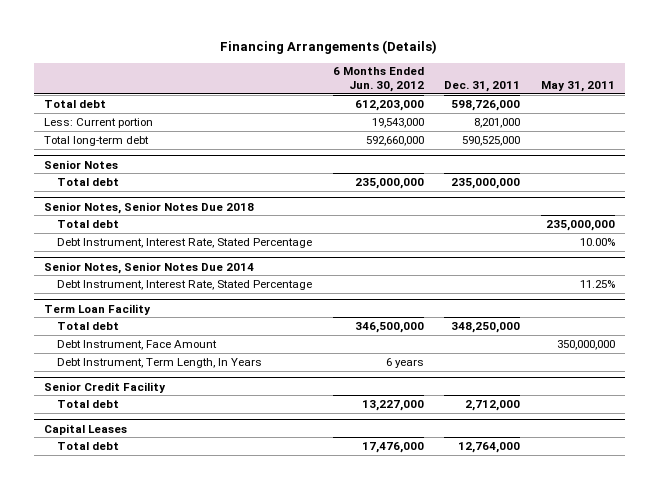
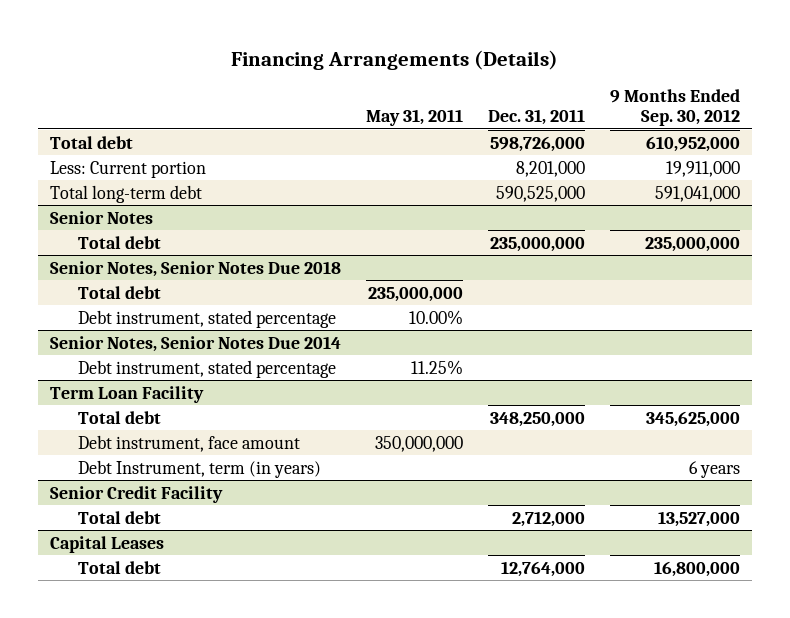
[332,67,424,92] 6 Months Ended Jun. 30, 2012 -> none
none -> [609,88,740,127] 9 Months Ended Sep. 30, 2012
[57,237,313,248] Debt Instrument, Interest Rate, Stated Percentage -> [78,309,337,328] Debt instrument, stated percentage
[57,279,313,290] Debt Instrument, Interest Rate, Stated Percentage -> [78,359,337,378] Debt instrument, stated percentage
[57,339,218,350] Debt Instrument, Face Amount -> [78,434,301,452] Debt instrument, face amount
[57,357,263,368] Debt Instrument, Term Length, In Years -> [78,459,322,478] Debt Instrument, term (in years)

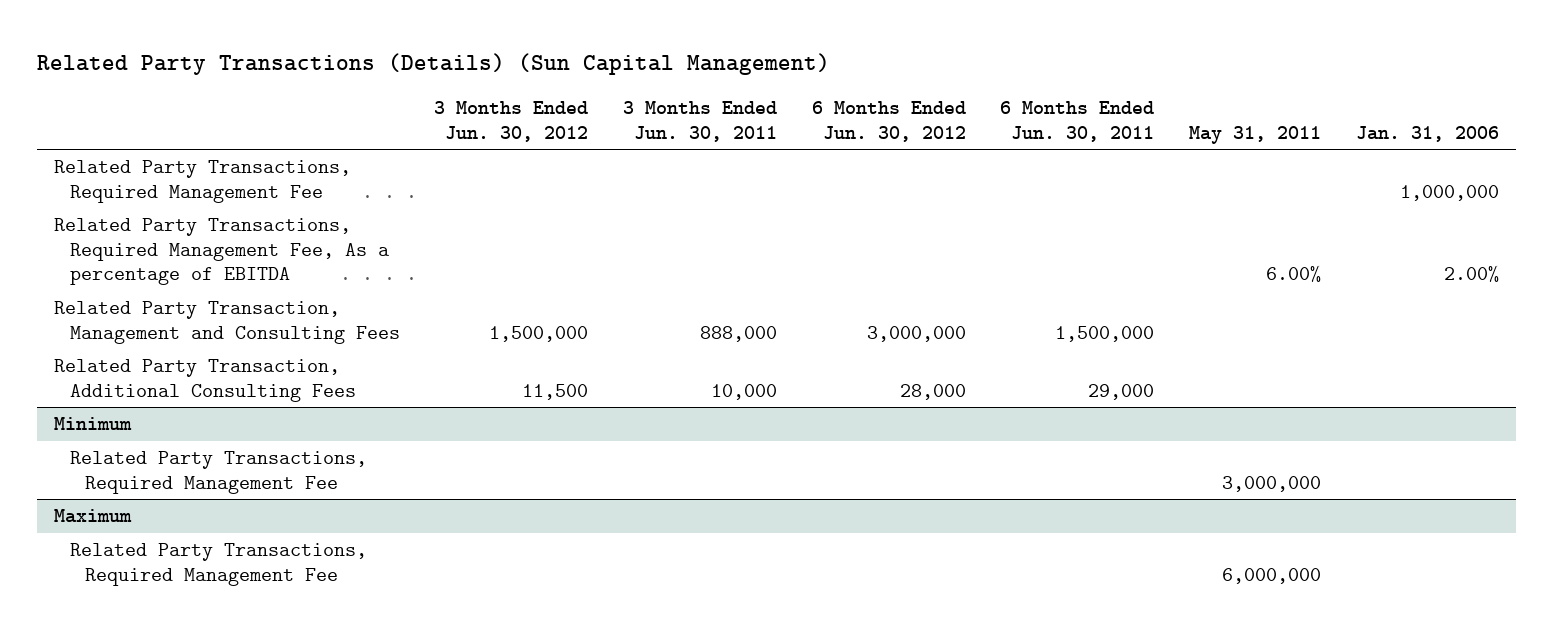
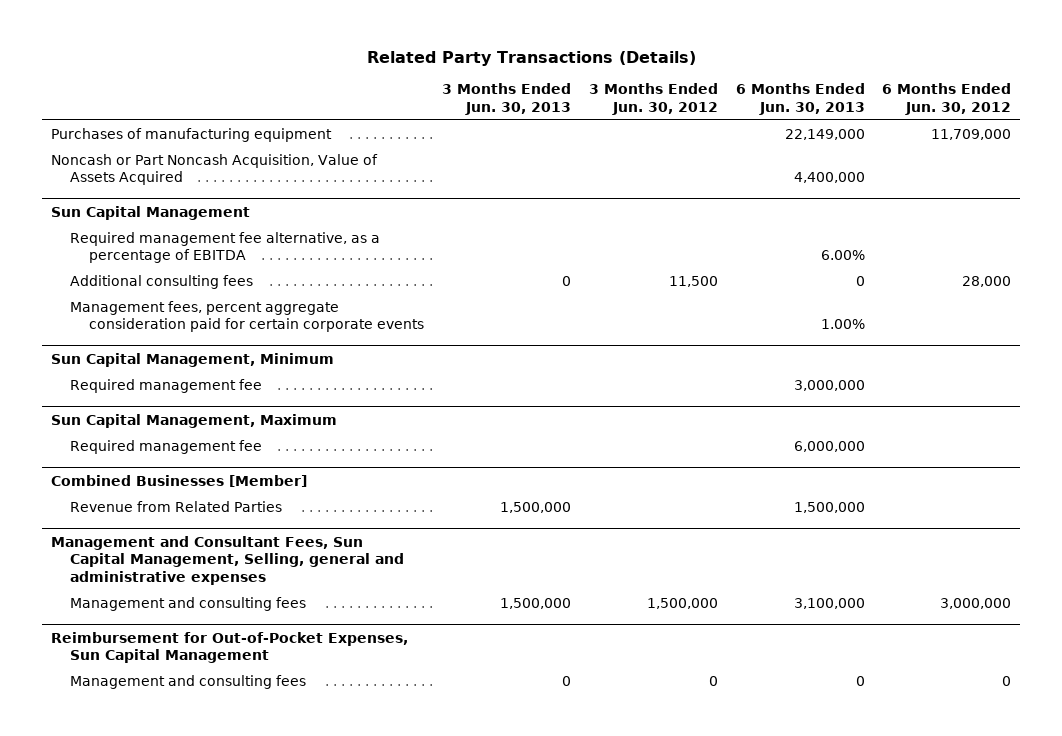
[36,52,830,75] Related Party Transactions (Details) (Sun Capital Management) -> [367,51,697,67] Related Party Transactions (Details)
[623,101,778,142] 3 Months Ended Jun. 30, 2011 -> none
[1000,101,1155,142] 6 Months Ended Jun. 30, 2011 -> none
[1189,125,1322,144] May 31, 2011 -> none
[1355,125,1499,142] Jan. 31, 2006 -> none
none -> [441,83,571,115] 3 Months Ended Jun. 30, 2013
none -> [735,83,865,115] 6 Months Ended Jun. 30, 2013
[54,160,352,203] Related Party Transactions, Required Management Fee -> none
[54,218,389,286] Related Party Transactions, Required Management Fee, As a percentage of EBITDA -> none
[54,301,400,344] Related Party Transaction, Management and Consulting Fees -> none
[54,359,356,402] Related Party Transaction, Additional Consulting Fees -> none
none -> [51,127,333,142] Purchases of manufacturing equipment
none -> [51,153,379,186] Noncash or Part Noncash Acquisition, Value of Assets Acquired
none -> [51,205,251,220] Sun Capital Management
none -> [70,231,381,264] Required management fee alternative, as a percentage of EBITDA
none -> [70,274,254,289] Additional consulting fees
none -> [70,300,425,333] Management fees, percent aggregate consideration paid for certain corporate events
[54,417,133,431] Minimum -> [51,352,335,367] Sun Capital Management, Minimum
[69,451,367,494] Related Party Transactions, Required Management Fee -> [70,378,263,393] Required management fee
[54,509,133,524] Maximum -> [51,413,338,428] Sun Capital Management, Maximum
[69,543,367,586] Related Party Transactions, Required Management Fee -> [70,439,263,454] Required management fee
none -> [51,474,308,487] Combined Businesses [Member]
none -> [70,500,283,512] Revenue from Related Parties
none -> [51,535,405,585] Management and Consultant Fees, Sun Capital Management, Selling, general and administrative expenses
none -> [70,596,307,611] Management and consulting fees
none -> [51,631,409,664] Reimbursement for Out-of-Pocket Expenses, Sun Capital Management
none -> [70,674,307,689] Management and consulting fees

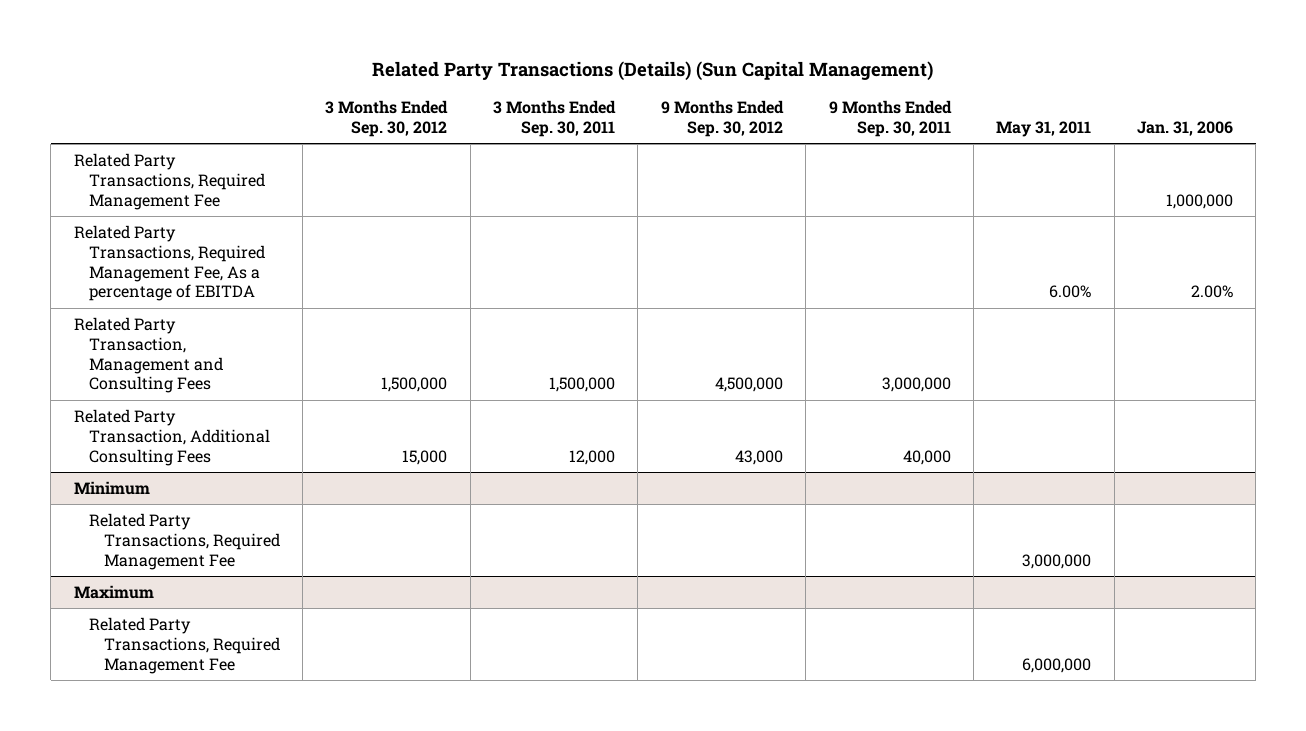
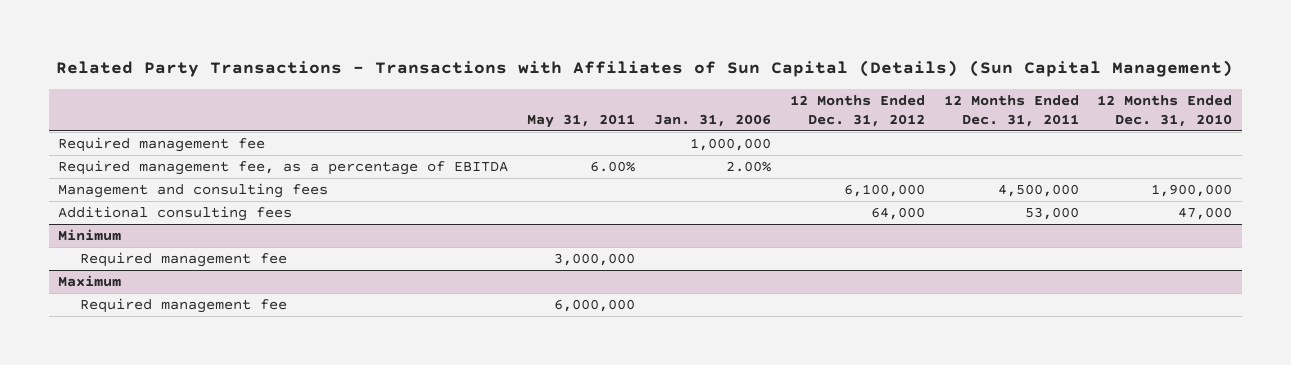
[372,60,934,81] Related Party Transactions (Details) (Sun Capital Management) -> [56,60,1234,78] Related Party Transactions - Transactions with Affiliates of Sun Capital (Details) (Sun Capital Management)
[325,100,449,138] 3 Months Ended Sep. 30, 2012 -> none
[493,100,617,138] 3 Months Ended Sep. 30, 2011 -> none
[660,100,784,138] 9 Months Ended Sep. 30, 2012 -> none
[828,100,952,138] 9 Months Ended Sep. 30, 2011 -> none
none -> [789,95,925,127] 12 Months Ended Dec. 31, 2012
none -> [943,95,1079,127] 12 Months Ended Dec. 31, 2011
none -> [1097,95,1233,127] 12 Months Ended Dec. 31, 2010
[73,152,265,210] Related Party Transactions, Required Management Fee -> [58,137,266,153] Required management fee
[73,224,265,302] Related Party Transactions, Required Management Fee, As a percentage of EBITDA -> [58,160,509,176] Required management fee, as a percentage of EBITDA
[73,316,223,394] Related Party Transaction, Management and Consulting Fees -> [58,183,329,199] Management and consulting fees
[73,408,270,466] Related Party Transaction, Additional Consulting Fees -> [58,206,293,222] Additional consulting fees
[88,512,280,570] Related Party Transactions, Required Management Fee -> [80,252,288,268] Required management fee
[88,616,280,674] Related Party Transactions, Required Management Fee -> [80,298,288,314] Required management fee

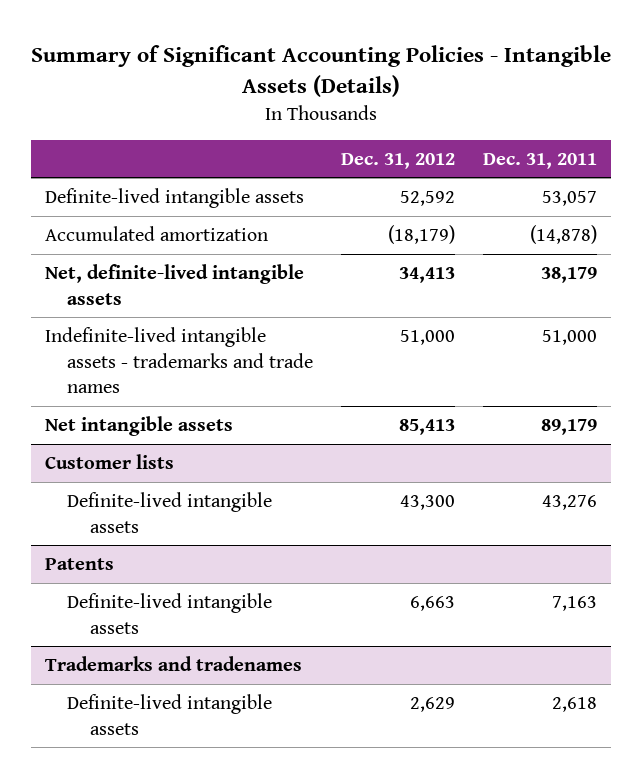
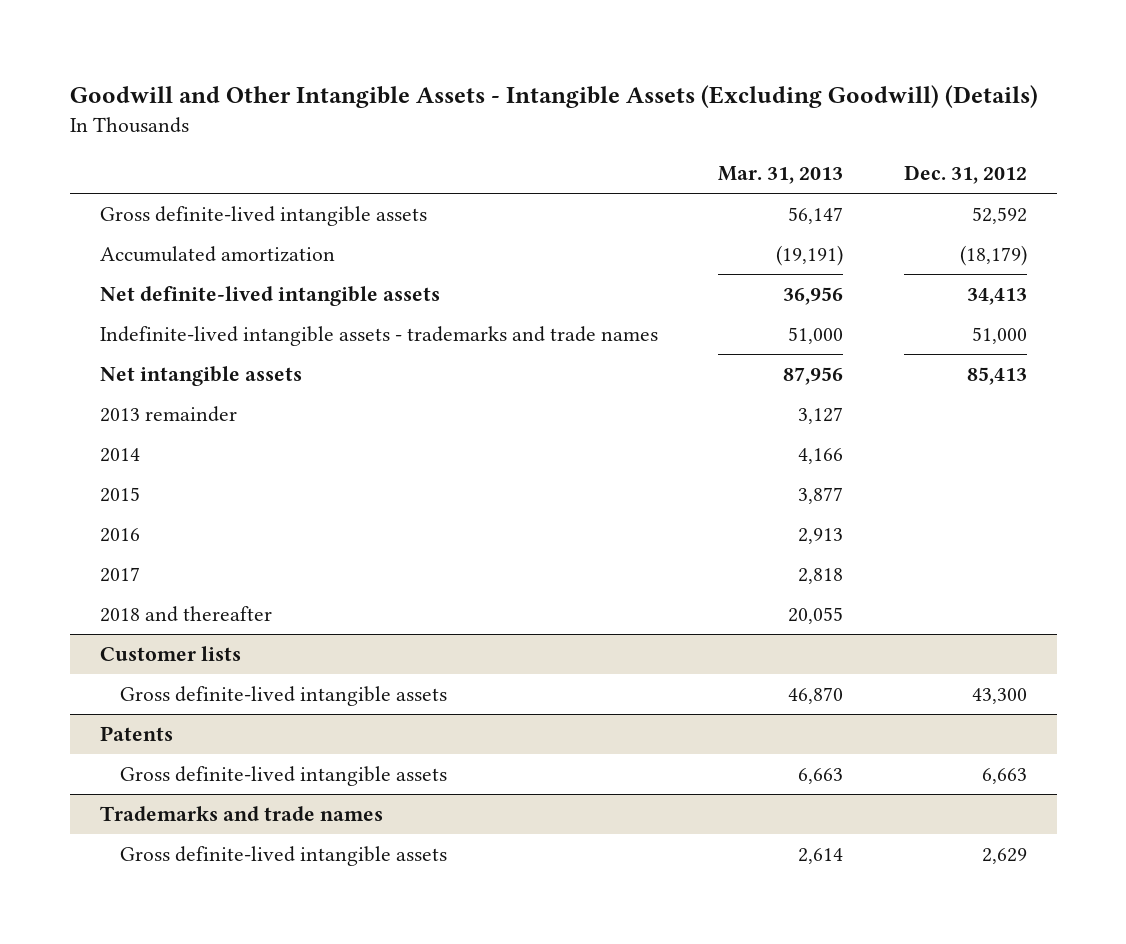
[30,44,611,97] Summary of Significant Accounting Policies - Intangible Assets (Details) -> [69,84,1038,108] Goodwill and Other Intangible Assets - Intangible Assets (Excluding Goodwill) (Details)
[483,152,598,169] Dec. 31, 2011 -> none
none -> [718,166,844,185] Mar. 31, 2013
[44,188,304,209] Definite-lived intangible assets -> [99,206,427,227] Gross definite-lived intangible assets
[44,264,304,305] Net, definite-lived intangible assets -> [99,286,440,307] Net definite-lived intangible assets
none -> [99,406,237,423] 2013 remainder
none -> [99,448,140,463] 2014
none -> [99,487,140,503] 2015
none -> [99,528,140,543] 2016
none -> [99,567,140,583] 2017
none -> [99,606,272,623] 2018 and thereafter
[67,492,273,533] Definite-lived intangible assets -> [119,686,447,707] Gross definite-lived intangible assets
[44,656,302,672] Trademarks and tradenames -> none
[67,694,273,735] Definite-lived intangible assets -> none
[67,593,273,634] Definite-lived intangible assets -> [119,766,447,787] Gross definite-lived intangible assets
none -> [99,806,383,822] Trademarks and trade names
none -> [119,846,447,867] Gross definite-lived intangible assets

